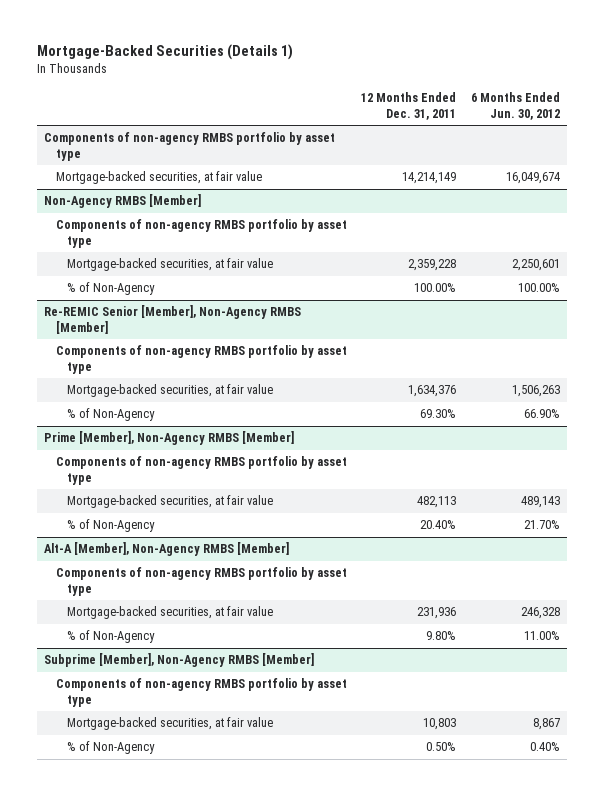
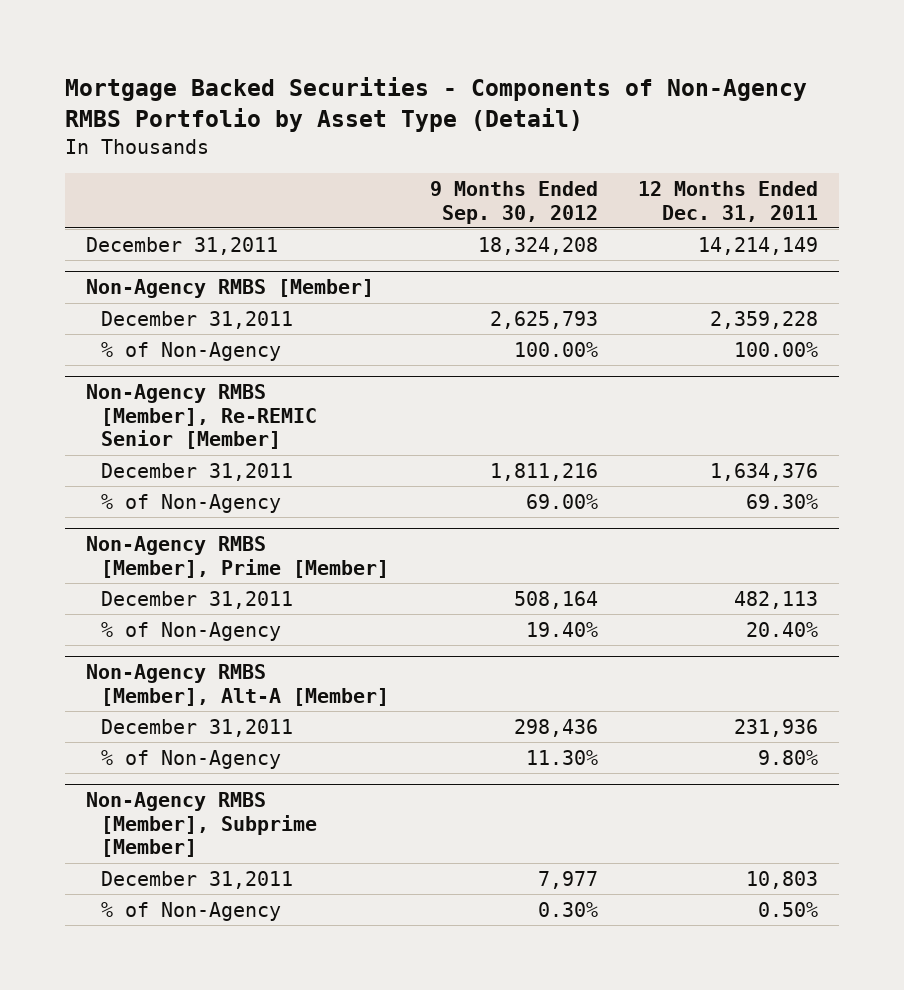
[36,44,293,61] Mortgage-Backed Securities (Details 1) -> [65,76,808,132] Mortgage Backed Securities - Components of Non-Agency RMBS Portfolio by Asset Type (Detail)
[471,92,561,120] 6 Months Ended Jun. 30, 2012 -> none
none -> [429,181,598,224] 9 Months Ended Sep. 30, 2012
[44,132,336,161] Components of non-agency RMBS portfolio by asset type -> none
[55,171,262,185] Mortgage-backed securities, at fair value -> [85,236,278,255] December 31,2011
[55,219,347,248] Components of non-agency RMBS portfolio by asset type -> none
[67,258,274,272] Mortgage-backed securities, at fair value -> [101,310,294,329] December 31,2011
[55,345,347,374] Components of non-agency RMBS portfolio by asset type -> none
[44,305,302,334] Re-REMIC Senior [Member], Non-Agency RMBS [Member] -> [85,384,318,450] Non-Agency RMBS [Member], Re-REMIC Senior [Member]
[67,384,274,398] Mortgage-backed securities, at fair value -> [101,462,294,481] December 31,2011
[55,456,347,485] Components of non-agency RMBS portfolio by asset type -> none
[44,431,295,446] Prime [Member], Non-Agency RMBS [Member] -> [85,536,390,578] Non-Agency RMBS [Member], Prime [Member]
[67,495,274,509] Mortgage-backed securities, at fair value -> [101,590,294,609] December 31,2011
[55,567,347,596] Components of non-agency RMBS portfolio by asset type -> none
[44,542,290,557] Alt-A [Member], Non-Agency RMBS [Member] -> [85,664,390,706] Non-Agency RMBS [Member], Alt-A [Member]
[67,606,274,620] Mortgage-backed securities, at fair value -> [101,718,294,737] December 31,2011
[55,678,347,707] Components of non-agency RMBS portfolio by asset type -> none
[44,653,315,668] Subprime [Member], Non-Agency RMBS [Member] -> [85,792,318,858] Non-Agency RMBS [Member], Subprime [Member]
[67,717,274,731] Mortgage-backed securities, at fair value -> [101,870,294,889] December 31,2011

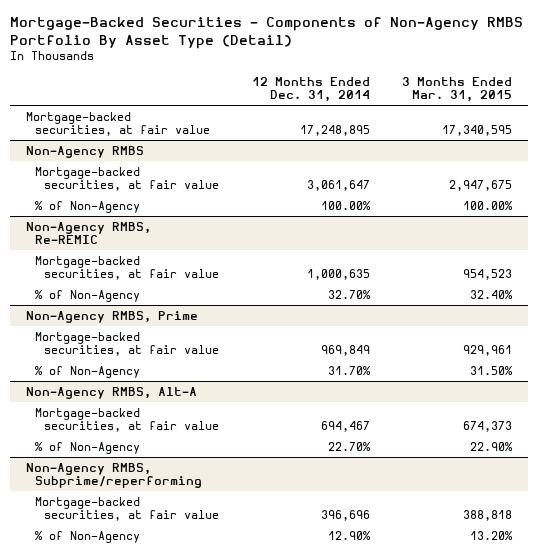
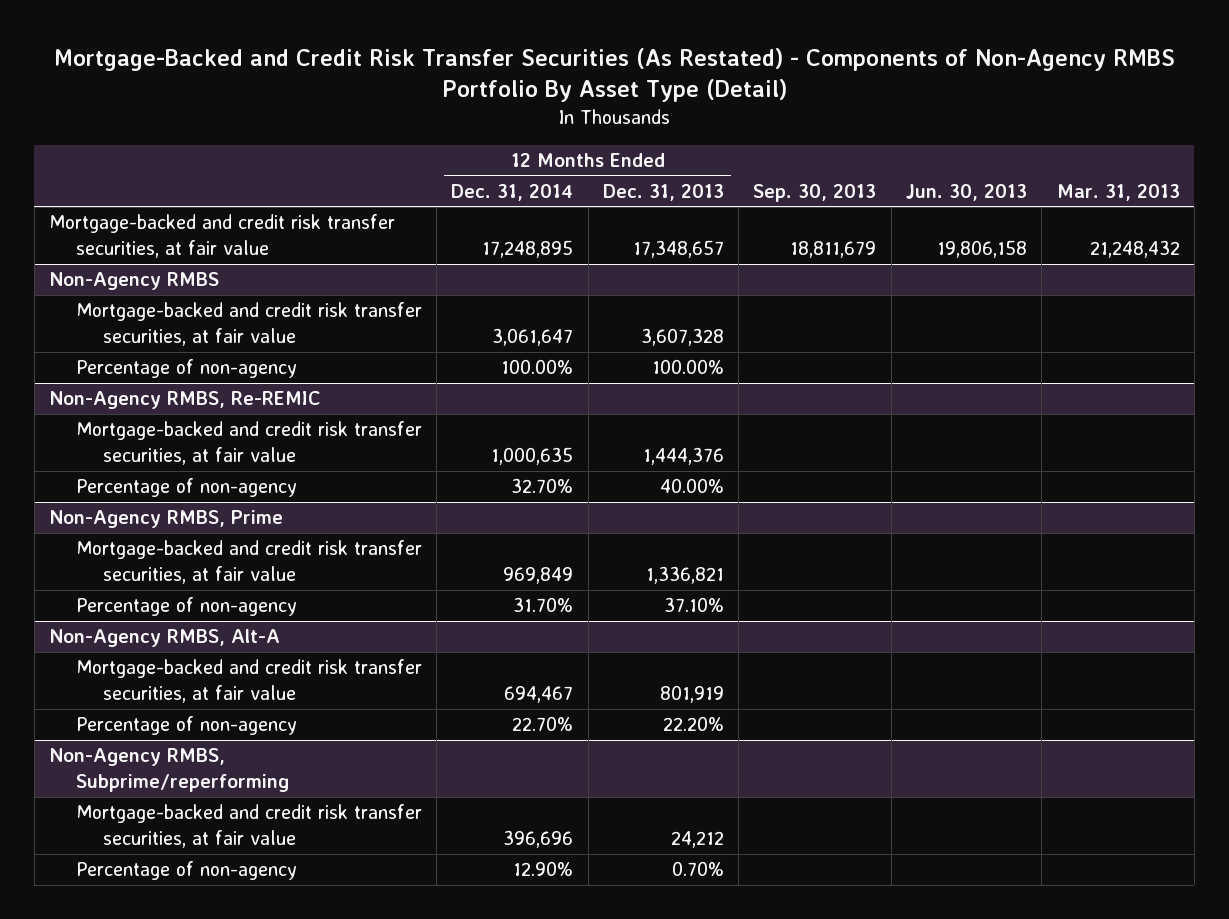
[9,17,523,49] Mortgage-Backed Securities - Components of Non-Agency RMBS Portfolio By Asset Type (Detail) -> [54,47,1176,103] Mortgage-Backed and Credit Risk Transfer Securities (As Restated) - Components of Non-Agency RMBS Portfolio By Asset Type (Detail)
[402,76,513,103] 3 Months Ended Mar. 31, 2015 -> none
none -> [602,183,724,201] Dec. 31, 2013
none -> [753,183,877,202] Sep. 30, 2013
none -> [906,183,1028,201] Jun. 30, 2013
none -> [1056,183,1180,201] Mar. 31, 2013
[25,111,211,137] Mortgage-backed securities, at fair value -> [49,214,396,259] Mortgage-backed and credit risk transfer securities, at fair value
[35,166,220,192] Mortgage-backed securities, at fair value -> [75,302,422,347] Mortgage-backed and credit risk transfer securities, at fair value
[35,200,141,213] % of Non-Agency -> [75,359,297,379] Percentage of non-agency
[35,255,220,281] Mortgage-backed securities, at fair value -> [75,421,422,466] Mortgage-backed and credit risk transfer securities, at fair value
[35,289,141,302] % of Non-Agency -> [75,478,297,498] Percentage of non-agency
[35,331,220,357] Mortgage-backed securities, at fair value -> [75,540,422,585] Mortgage-backed and credit risk transfer securities, at fair value
[35,365,141,378] % of Non-Agency -> [75,597,297,617] Percentage of non-agency
[35,407,220,433] Mortgage-backed securities, at fair value -> [75,659,422,704] Mortgage-backed and credit risk transfer securities, at fair value
[35,441,141,454] % of Non-Agency -> [75,716,297,736] Percentage of non-agency
[35,496,220,522] Mortgage-backed securities, at fair value -> [75,804,422,849] Mortgage-backed and credit risk transfer securities, at fair value
[35,530,141,543] % of Non-Agency -> [75,861,297,881] Percentage of non-agency

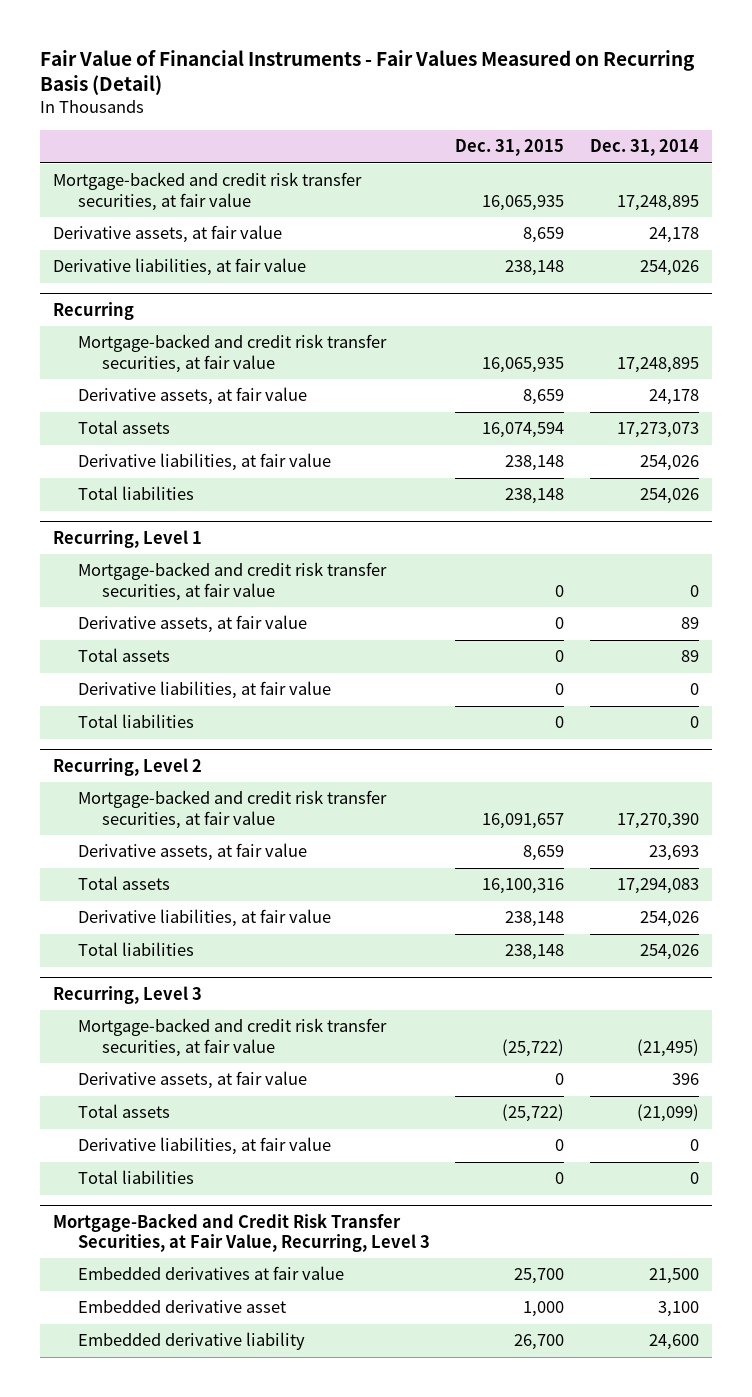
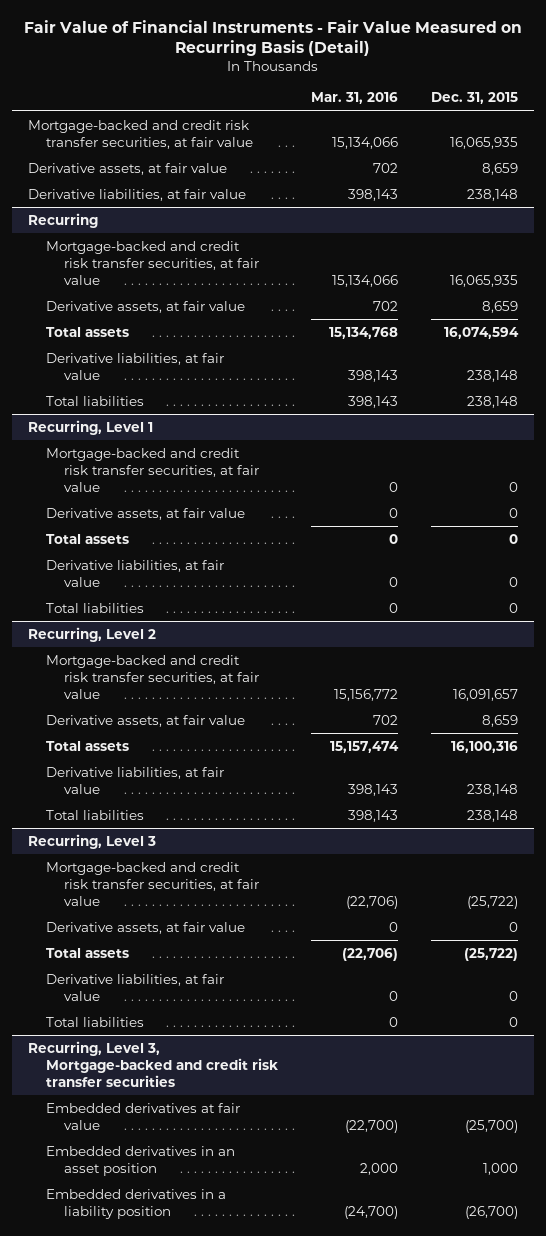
[40,49,696,96] Fair Value of Financial Instruments - Fair Values Measured on Recurring Basis (Detail) -> [24,19,523,57] Fair Value of Financial Instruments - Fair Value Measured on Recurring Basis (Detail)
[590,139,700,157] Dec. 31, 2014 -> none
none -> [311,92,399,105] Mar. 31, 2016
[53,1213,430,1252] Mortgage-Backed and Credit Risk Transfer Securities, at Fair Value, Recurring, Level 3 -> [28,1040,279,1087] Recurring, Level 3, Mortgage-backed and credit risk transfer securities
[514,1268,565,1285] 25,700 -> [464,1119,518,1133] (25,700)
[77,1300,286,1314] Embedded derivative asset -> [46,1145,236,1176] Embedded derivatives in an asset position
[77,1332,305,1351] Embedded derivative liability -> [46,1188,227,1219] Embedded derivatives in a liability position
[514,1334,565,1351] 26,700 -> [464,1205,518,1219] (26,700)

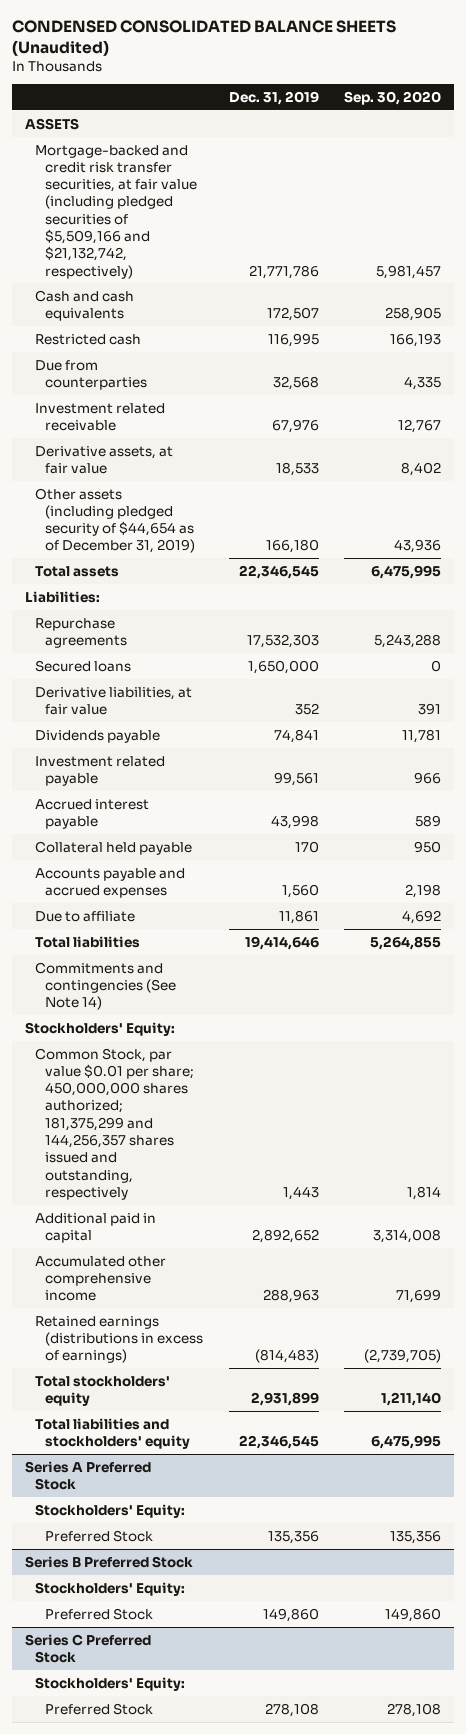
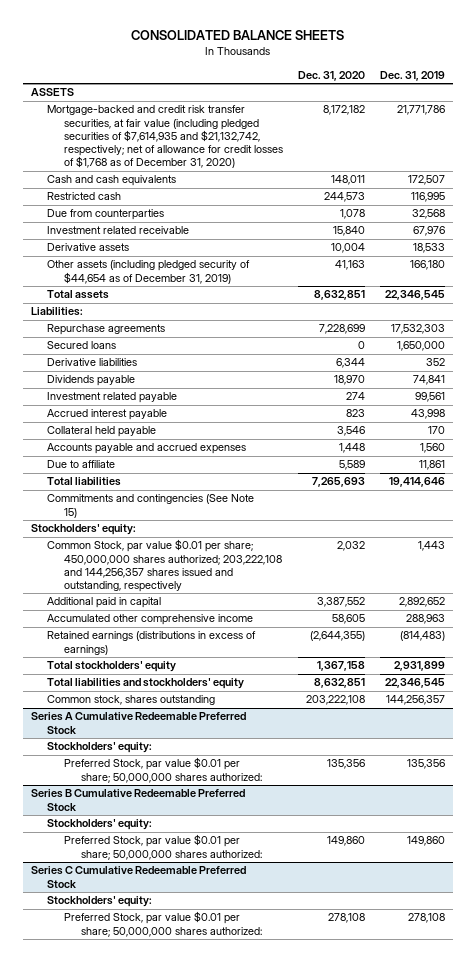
[11,20,396,57] CONDENSED CONSOLIDATED BALANCE SHEETS (Unaudited) -> [130,30,344,41] CONSOLIDATED BALANCE SHEETS
[344,90,442,105] Sep. 30, 2020 -> none
none -> [298,70,366,81] Dec. 31, 2020
[34,144,197,279] Mortgage-backed and credit risk transfer securities, at fair value (including pledged securities of $5,509,166 and $21,132,742, respectively) -> [47,105,284,169] Mortgage-backed and credit risk transfer securities, at fair value (including pledged securities of $7,614,935 and $21,132,742, respectively; net of allowance for credit losses of $1,768 as of December 31, 2020)
[34,445,173,474] Derivative assets, at fair value -> [47,243,130,252] Derivative assets
[34,686,192,715] Derivative liabilities, at fair value -> [47,358,138,367] Derivative liabilities
[34,961,176,1011] Commitments and contingencies (See Note 14) -> [47,494,255,518] Commitments and contingencies (See Note 15)
[24,1021,175,1036] Stockholders' Equity: -> [30,524,136,536] Stockholders' equity:
[34,1047,194,1200] Common Stock, par value $0.01 per share; 450,000,000 shares authorized; 181,375,299 and 144,256,357 shares issued and outstanding, respectively -> [47,539,283,593] Common Stock, par value $0.01 per share; 450,000,000 shares authorized; 203,222,108 and 144,256,357 shares issued and outstanding, respectively
none -> [47,695,216,706] Common stock, shares outstanding
[24,1460,151,1490] Series A Preferred Stock -> [30,712,246,734] Series A Cumulative Redeemable Preferred Stock
[34,1503,185,1518] Stockholders' Equity: -> [47,742,153,754] Stockholders' equity:
[44,1529,153,1542] Preferred Stock -> [64,757,262,783] Preferred Stock, par value $0.01 per share; 50,000,000 shares authorized:
[24,1555,193,1568] Series B Preferred Stock -> [30,789,245,811] Series B Cumulative Redeemable Preferred Stock
[34,1581,185,1596] Stockholders' Equity: -> [47,819,153,831] Stockholders' equity:
[44,1607,153,1620] Preferred Stock -> [64,834,262,860] Preferred Stock, par value $0.01 per share; 50,000,000 shares authorized:
[24,1633,151,1663] Series C Preferred Stock -> [30,866,246,888] Series C Cumulative Redeemable Preferred Stock
[34,1676,185,1691] Stockholders' Equity: -> [47,896,153,908] Stockholders' equity:
[44,1702,153,1715] Preferred Stock -> [64,911,262,937] Preferred Stock, par value $0.01 per share; 50,000,000 shares authorized:

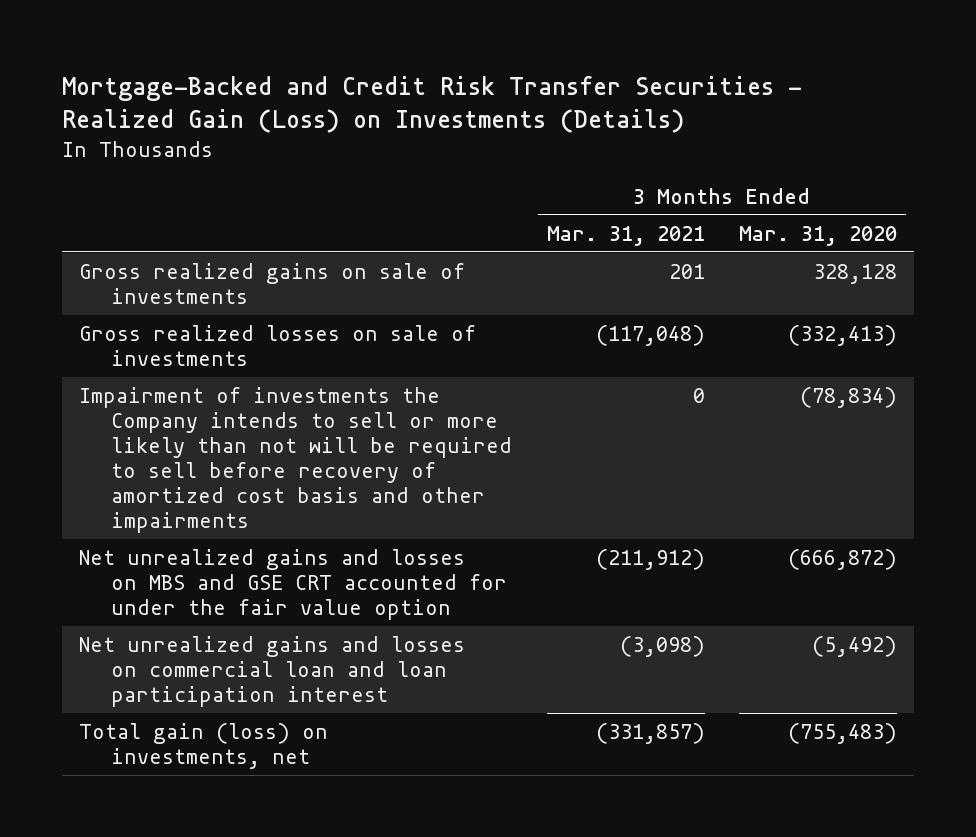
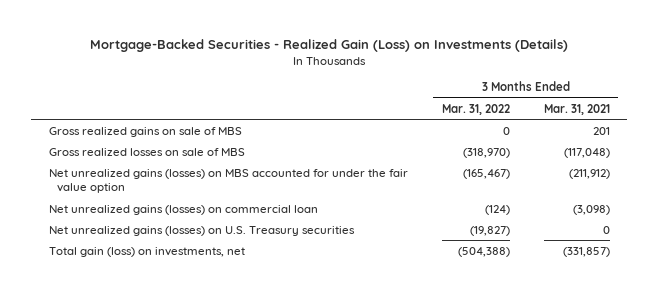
[61,75,802,134] Mortgage-Backed and Credit Risk Transfer Securities - Realized Gain (Loss) on Investments (Details) -> [90,39,569,53] Mortgage-Backed Securities - Realized Gain (Loss) on Investments (Details)
[739,225,898,246] Mar. 31, 2020 -> none
none -> [441,103,510,115] Mar. 31, 2022
[79,386,513,534] Impairment of investments the Company intends to sell or more likely than not will be required to sell before recovery of amortized cost basis and other impairments -> none
[79,262,466,304] Gross realized gains on sale of investments -> [48,126,242,137] Gross realized gains on sale of MBS
[79,324,477,366] Gross realized losses on sale of investments -> [48,147,245,156] Gross realized losses on sale of MBS
[79,548,508,620] Net unrealized gains and losses on MBS and GSE CRT accounted for under the fair value option -> [48,168,408,193] Net unrealized gains (losses) on MBS accounted for under the fair value option
[79,635,466,707] Net unrealized gains and losses on commercial loan and loan participation interest -> [48,204,318,215] Net unrealized gains (losses) on commercial loan
none -> [48,225,355,236] Net unrealized gains (losses) on U.S. Treasury securities

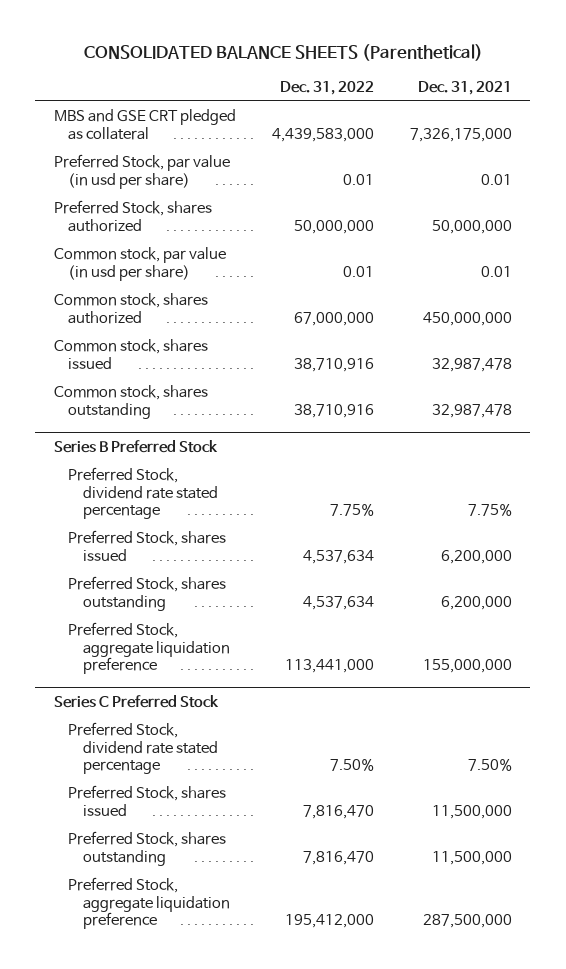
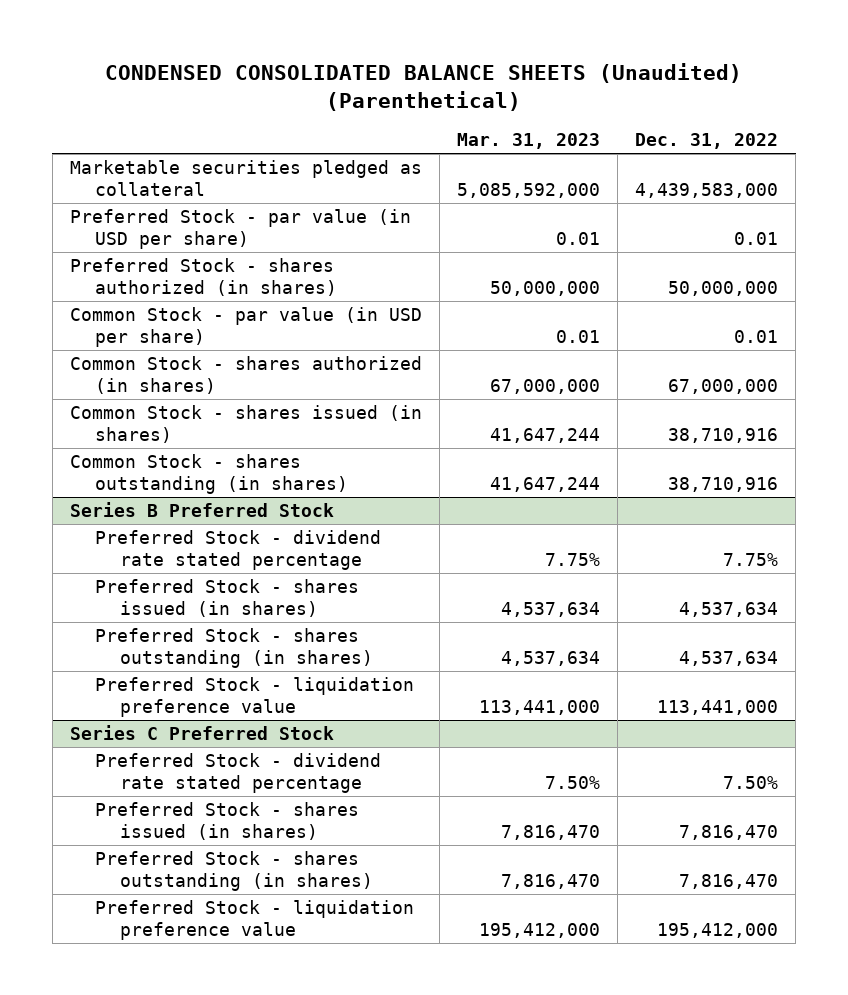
[83,44,483,62] CONSOLIDATED BALANCE SHEETS (Parenthetical) -> [105,63,743,112] CONDENSED CONSOLIDATED BALANCE SHEETS (Unaudited) (Parenthetical)
[417,80,512,95] Dec. 31, 2021 -> none
none -> [457,133,601,150] Mar. 31, 2023
[53,109,236,140] MBS and GSE CRT pledged as collateral -> [69,159,422,197] Marketable securities pledged as collateral
[53,154,230,189] Preferred Stock, par value (in usd per share) -> [69,208,411,250] Preferred Stock - par value (in USD per share)
[53,200,212,232] Preferred Stock, shares authorized -> [69,257,337,297] Preferred Stock - shares authorized (in shares)
[53,247,226,281] Common stock, par value (in usd per share) -> [69,306,422,348] Common Stock - par value (in USD per share)
[53,293,208,324] Common stock, shares authorized -> [69,355,422,395] Common Stock - shares authorized (in shares)
[53,339,208,369] Common stock, shares issued -> [69,404,422,444] Common Stock - shares issued (in shares)
[53,385,208,419] Common stock, shares outstanding -> [69,453,348,495] Common Stock - shares outstanding (in shares)
[68,467,218,520] Preferred Stock, dividend rate stated percentage -> [94,529,381,571] Preferred Stock - dividend rate stated percentage
[68,530,227,561] Preferred Stock, shares issued -> [94,578,359,618] Preferred Stock - shares issued (in shares)
[68,576,227,611] Preferred Stock, shares outstanding -> [94,627,373,669] Preferred Stock - shares outstanding (in shares)
[68,622,230,675] Preferred Stock, aggregate liquidation preference -> [94,676,414,718] Preferred Stock - liquidation preference value
[68,722,218,775] Preferred Stock, dividend rate stated percentage -> [94,752,381,794] Preferred Stock - dividend rate stated percentage
[68,785,227,816] Preferred Stock, shares issued -> [94,801,359,841] Preferred Stock - shares issued (in shares)
[68,831,227,866] Preferred Stock, shares outstanding -> [94,850,373,892] Preferred Stock - shares outstanding (in shares)
[68,877,230,930] Preferred Stock, aggregate liquidation preference -> [94,899,414,941] Preferred Stock - liquidation preference value

